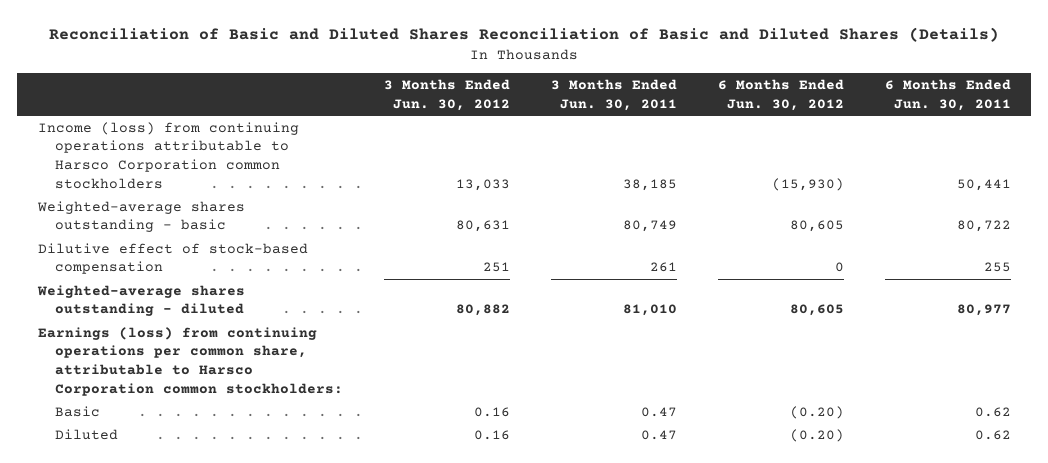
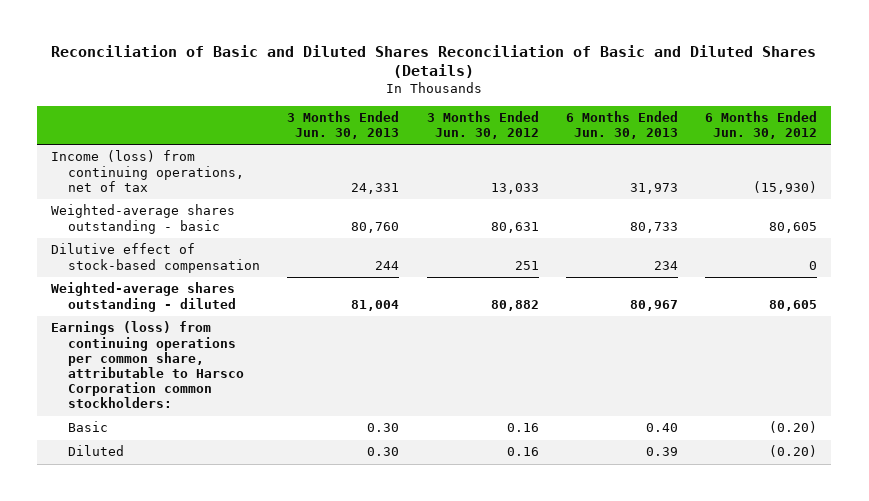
[550,78,677,111] 3 Months Ended Jun. 30, 2011 -> none
[884,78,1011,111] 6 Months Ended Jun. 30, 2011 -> none
none -> [287,111,400,140] 3 Months Ended Jun. 30, 2013
none -> [566,111,679,140] 6 Months Ended Jun. 30, 2013
[37,121,299,189] Income (loss) from continuing operations attributable to Harsco Corporation common stockholders -> [51,150,244,192] Income (loss) from continuing operations, net of tax

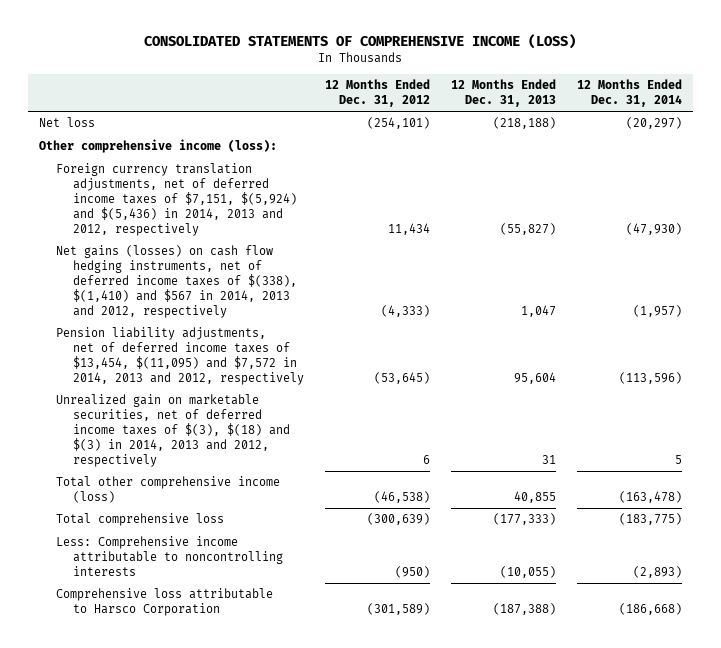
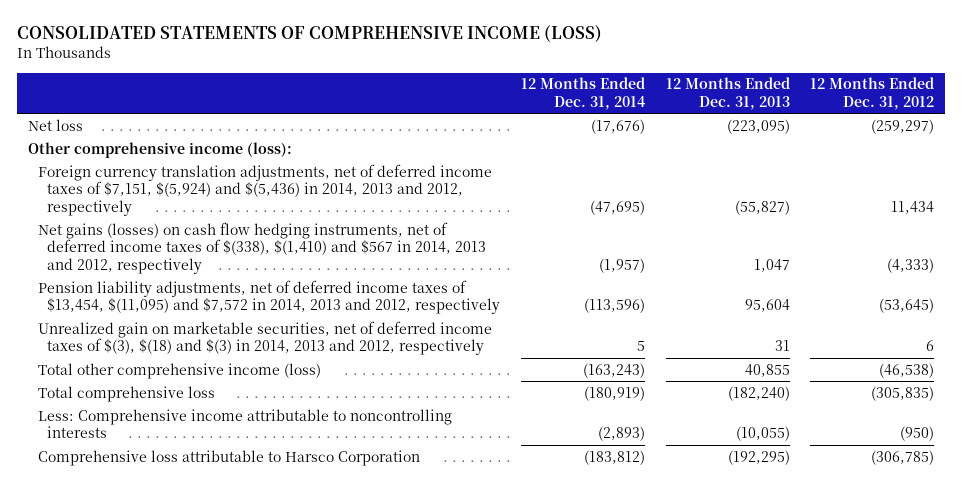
[367,117,431,130] (254,101) -> [871,118,935,134] (259,297)
[493,117,557,130] (218,188) -> [726,118,790,134] (223,095)
[626,117,683,130] (20,297) -> [591,118,646,134] (17,676)
[626,222,683,235] (47,930) -> [590,199,646,215] (47,695)
[619,491,683,504] (163,478) -> [583,362,646,378] (163,243)
[367,513,431,526] (300,639) -> [871,385,935,401] (305,835)
[493,513,557,526] (177,333) -> [727,385,790,401] (182,240)
[619,513,683,526] (183,775) -> [584,385,646,401] (180,919)
[367,603,431,616] (301,589) -> [871,449,935,465] (306,785)
[493,603,557,616] (187,388) -> [727,449,790,465] (192,295)
[619,603,683,616] (186,668) -> [584,449,646,465] (183,812)

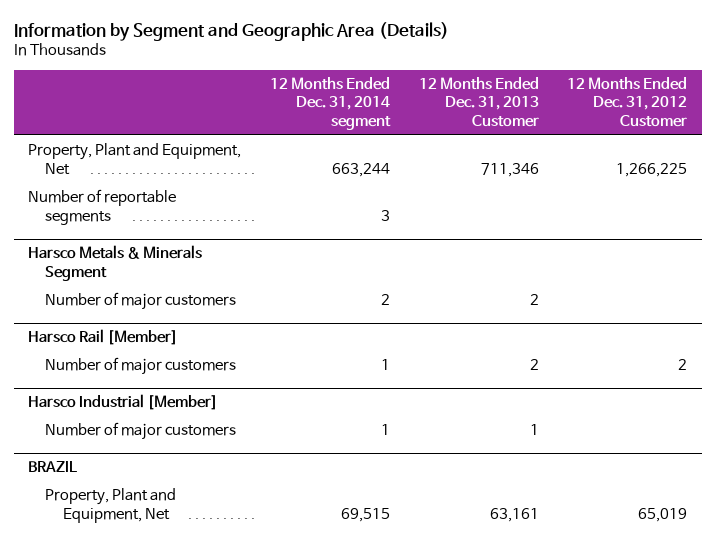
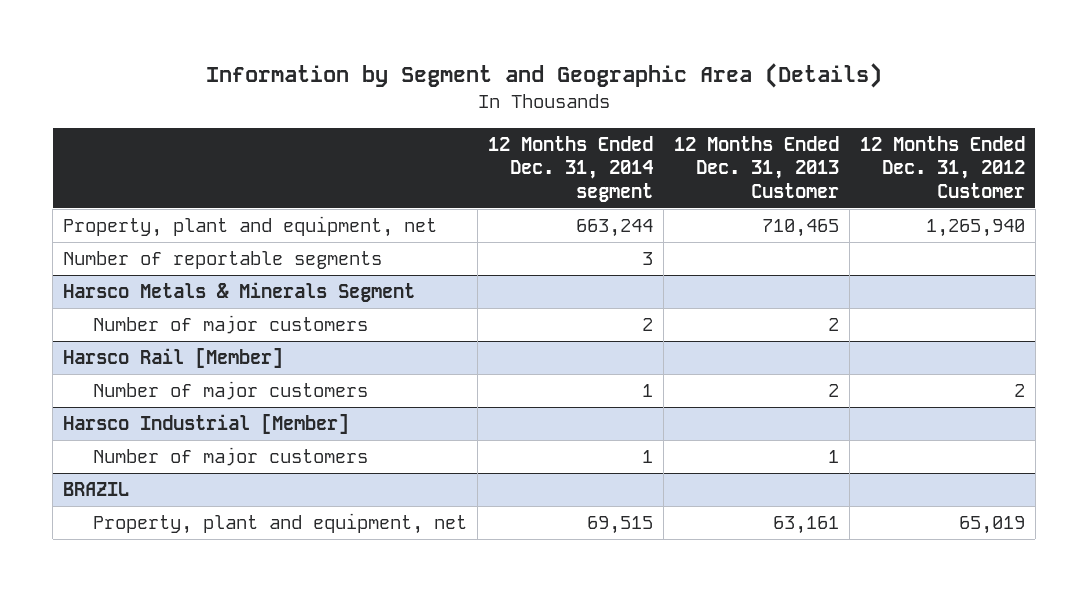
[28,143,242,175] Property, Plant and Equipment, Net -> [63,216,438,238] Property, plant and equipment, net
[480,162,539,177] 711,346 -> [761,219,839,238] 710,465
[616,162,688,177] 1,266,225 -> [925,219,1025,238] 1,265,940
[45,488,177,523] Property, Plant and Equipment, Net -> [92,513,467,535] Property, plant and equipment, net

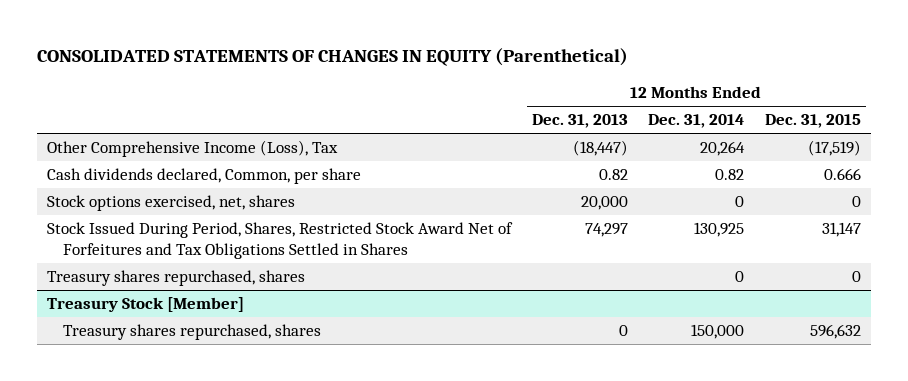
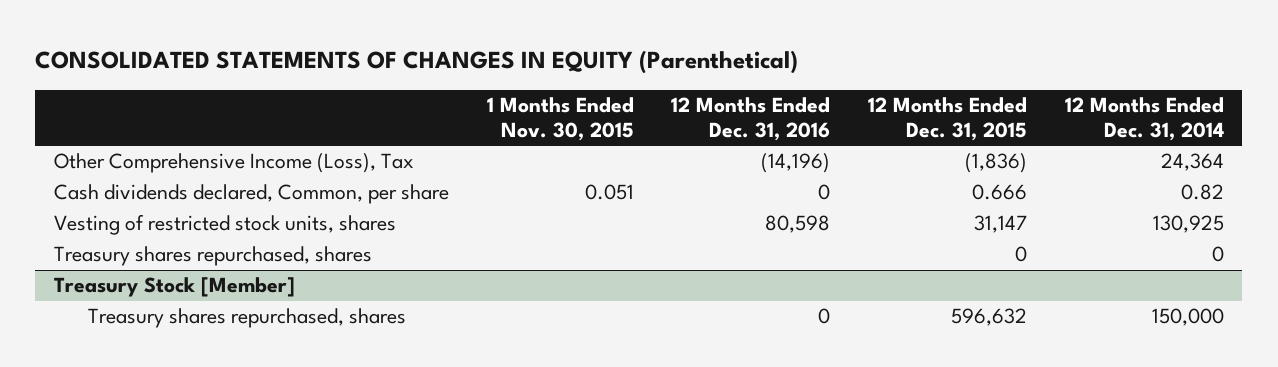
[531,114,628,129] Dec. 31, 2013 -> none
none -> [486,97,634,141] 1 Months Ended Nov. 30, 2015
none -> [671,97,831,141] 12 Months Ended Dec. 31, 2016
[700,141,746,157] 20,264 -> [1160,153,1224,172] 24,364
[807,140,861,157] (17,519) -> [964,153,1027,174] (1,836)
[47,195,296,212] Stock options exercised, net, shares -> none
[47,222,514,259] Stock Issued During Period, Shares, Restricted Stock Award Net of Forfeitures and Tax Obligations Settled in Shares -> [54,214,397,236] Vesting of restricted stock units, shares

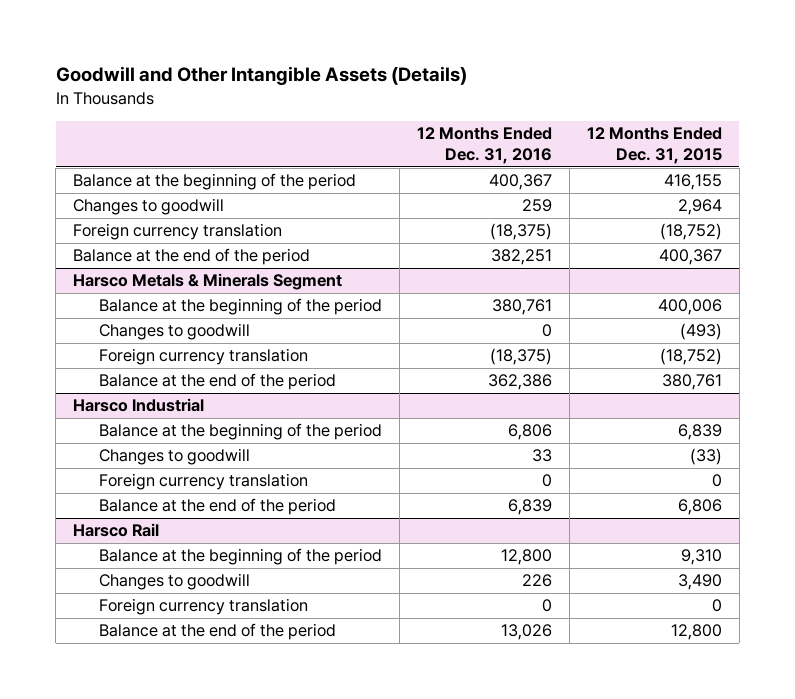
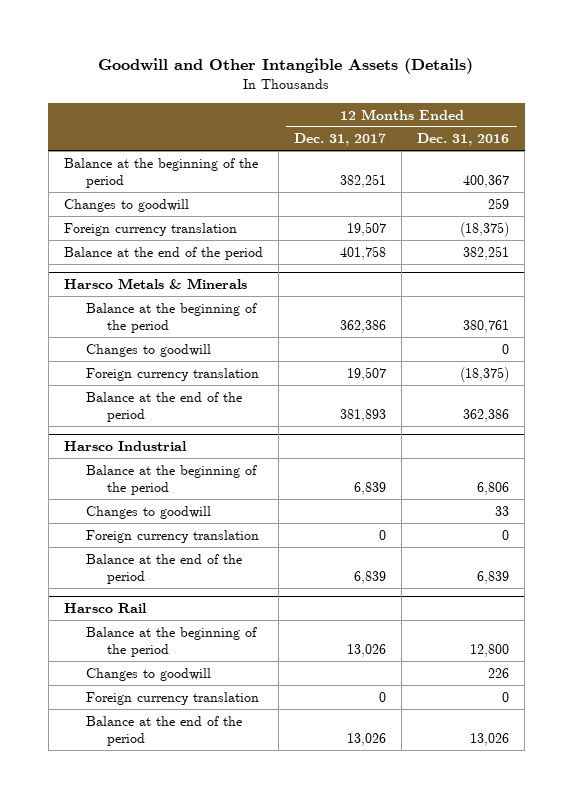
[586,126,722,164] 12 Months Ended Dec. 31, 2015 -> none
none -> [293,133,386,147] Dec. 31, 2017
[73,273,343,291] Harsco Metals & Minerals Segment -> [63,278,247,290] Harsco Metals & Minerals

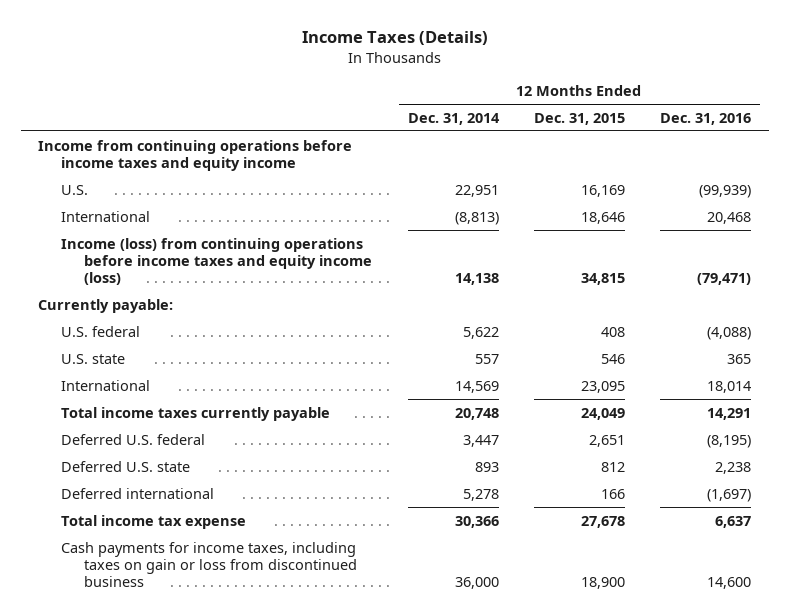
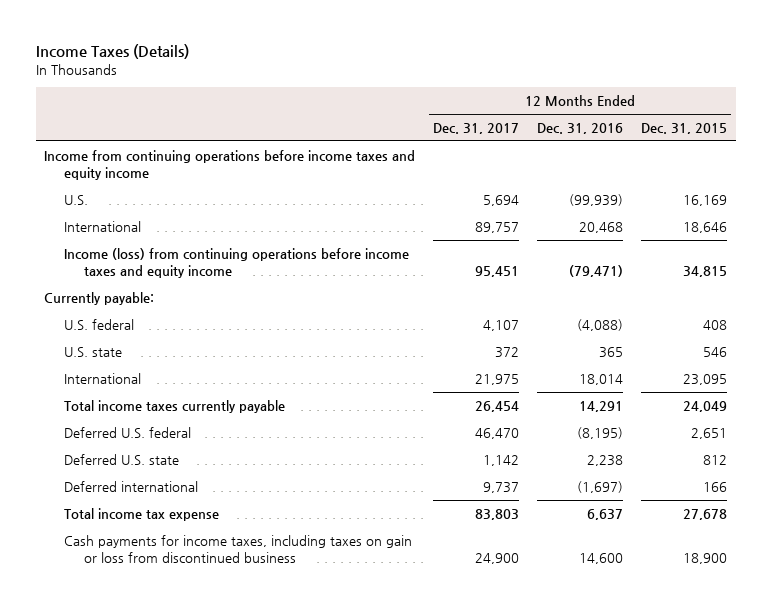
[407,112,500,125] Dec. 31, 2014 -> none
none -> [433,123,520,135] Dec. 31, 2017
[61,237,373,285] Income (loss) from continuing operations before income taxes and equity income (loss) -> [64,248,410,278] Income (loss) from continuing operations before income taxes and equity income

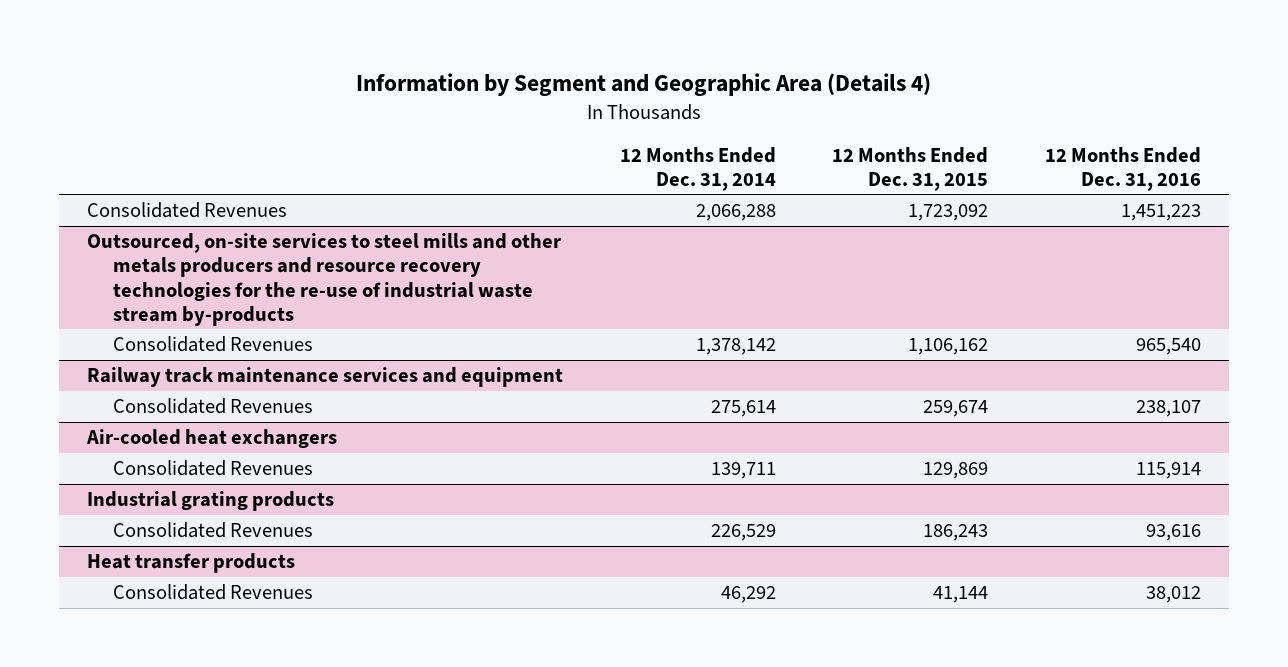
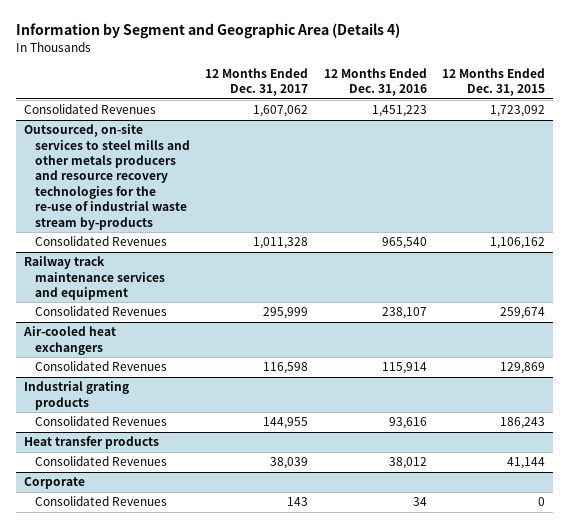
[619,146,776,191] 12 Months Ended Dec. 31, 2014 -> none
none -> [205,68,309,97] 12 Months Ended Dec. 31, 2017
none -> [24,477,86,490] Corporate
none -> [34,496,167,507] Consolidated Revenues

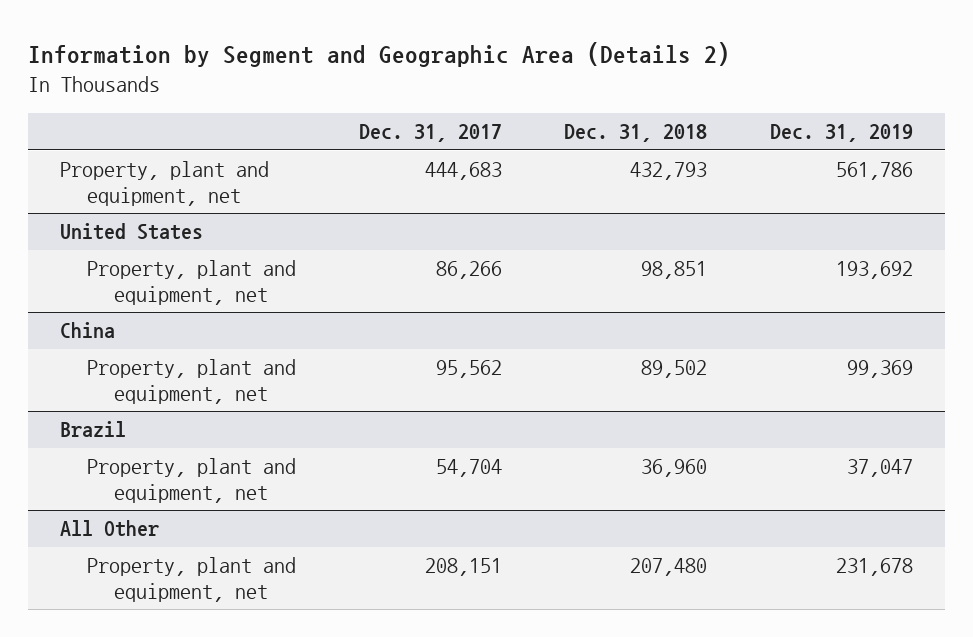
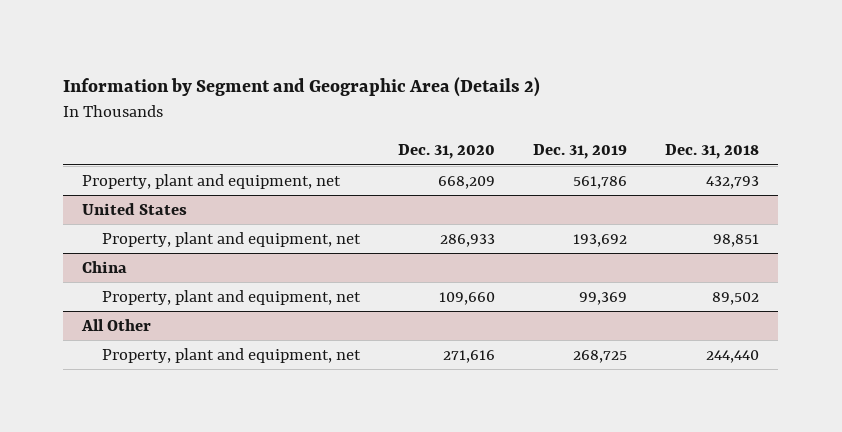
[358,124,502,143] Dec. 31, 2017 -> none
none -> [397,144,495,160] Dec. 31, 2020
[59,421,126,438] Brazil -> none
[86,458,296,503] Property, plant and equipment, net -> none
[630,558,708,577] 207,480 -> [706,349,760,363] 244,440
[836,558,914,577] 231,678 -> [573,349,628,363] 268,725

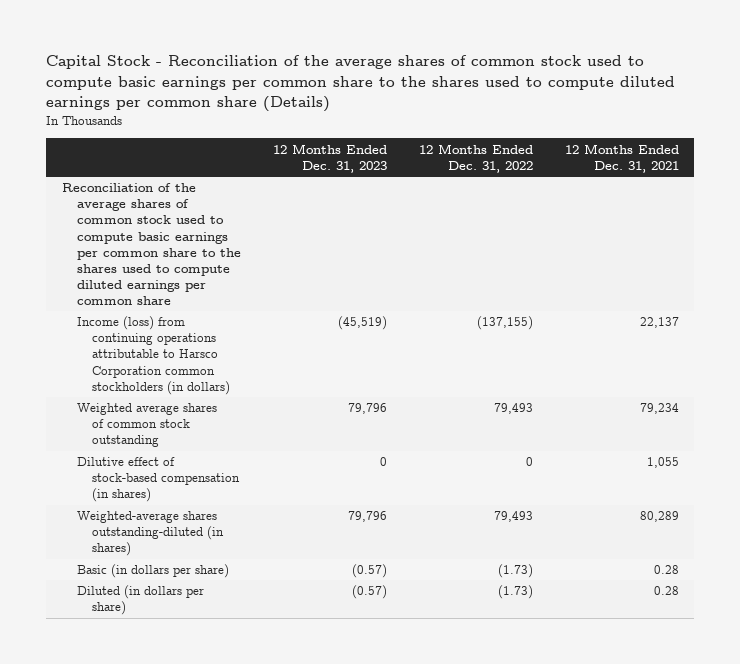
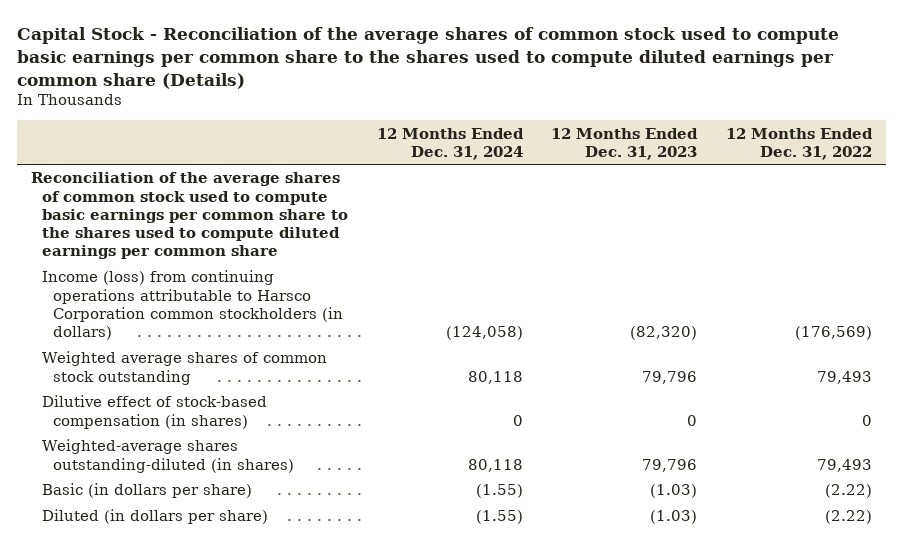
[564,143,679,173] 12 Months Ended Dec. 31, 2021 -> none
none -> [376,127,524,160] 12 Months Ended Dec. 31, 2024
[337,316,387,331] (45,519) -> [630,325,698,340] (82,320)
[476,316,533,331] (137,155) -> [794,325,872,340] (176,569)
[351,564,387,579] (0.57) -> [650,484,698,499] (1.03)
[497,564,533,579] (1.73) -> [824,484,872,499] (2.22)
[351,585,387,600] (0.57) -> [650,510,698,525] (1.03)
[497,585,533,600] (1.73) -> [824,510,872,525] (2.22)

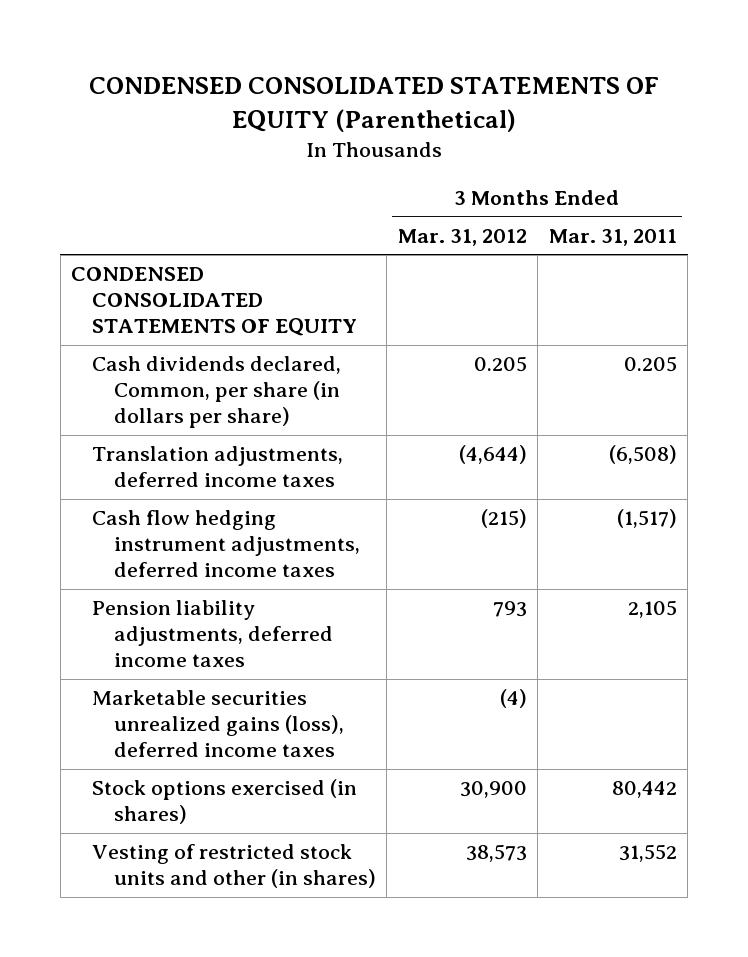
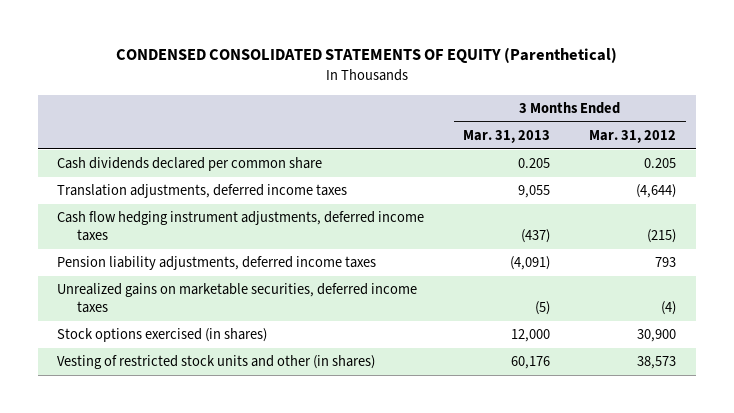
[548,228,677,246] Mar. 31, 2011 -> none
none -> [463,129,551,143] Mar. 31, 2013
[71,267,358,337] CONDENSED CONSOLIDATED STATEMENTS OF EQUITY -> none
[92,356,342,429] Cash dividends declared, Common, per share (in dollars per share) -> [57,157,323,172] Cash dividends declared per common share
[92,690,344,758] Marketable securities unrealized gains (loss), deferred income taxes -> [57,283,418,313] Unrealized gains on marketable securities, deferred income taxes

